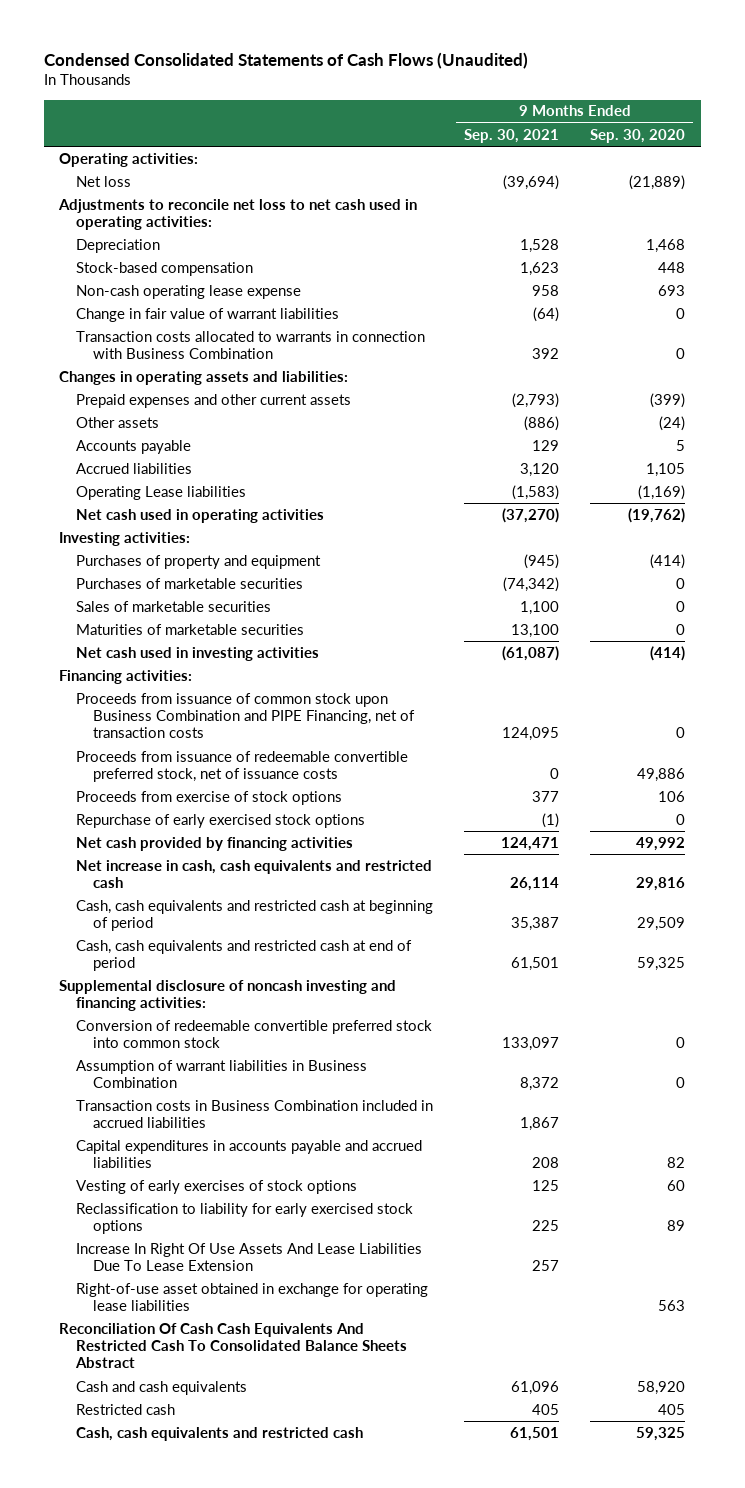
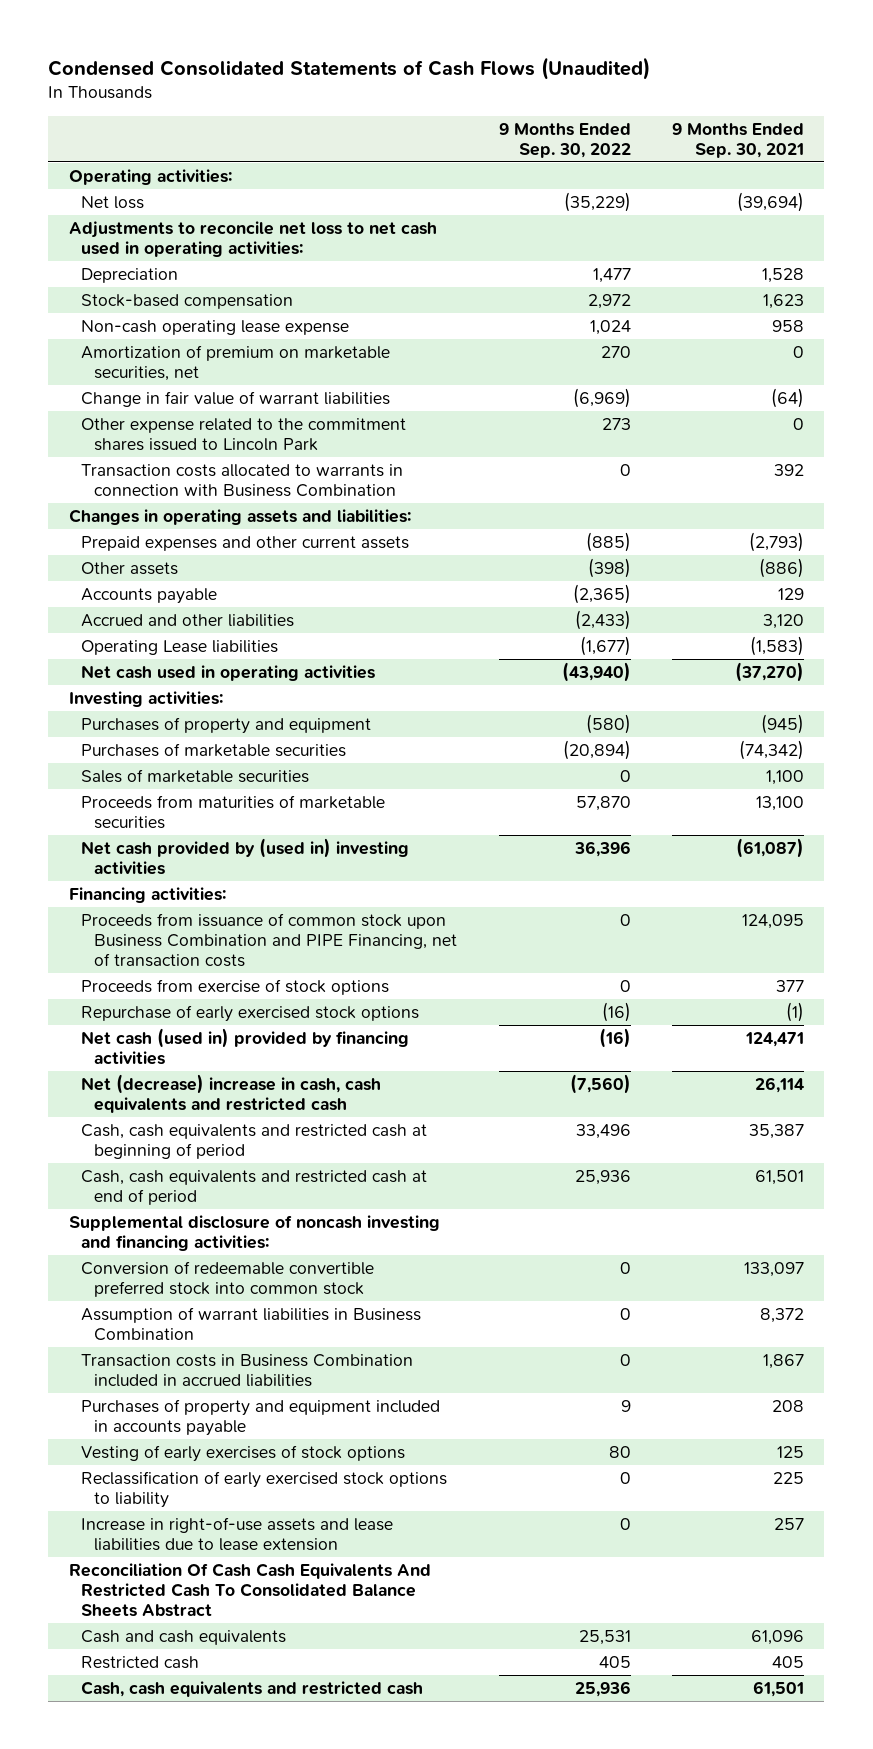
[590,128,686,143] Sep. 30, 2020 -> none
none -> [498,122,631,158] 9 Months Ended Sep. 30, 2022
none -> [81,344,391,382] Amortization of premium on marketable securities, net
none -> [81,417,407,452] Other expense related to the commitment shares issued to Lincoln Park
[76,462,193,474] Accrued liabilities -> [81,613,295,627] Accrued and other liabilities
[76,623,305,635] Maturities of marketable securities -> [81,794,386,830] Proceeds from maturities of marketable securities
[76,646,320,661] Net cash used in investing activities -> [81,837,410,876] Net cash provided by (used in) investing activities
[76,750,409,783] Proceeds from issuance of redeemable convertible preferred stock, net of issuance costs -> none
[76,836,354,851] Net cash provided by financing activities -> [81,1027,410,1066] Net cash (used in) provided by financing activities
[76,859,433,889] Net increase in cash, cash equivalents and restricted cash -> [81,1073,382,1114] Net (decrease) increase in cash, cash equivalents and restricted cash
[76,1139,423,1169] Capital expenditures in accounts payable and accrued liabilities -> none
none -> [81,1398,441,1437] Purchases of property and equipment included in accounts payable
[76,1282,429,1312] Right-of-use asset obtained in exchange for operating lease liabilities -> none
[76,1202,414,1235] Reclassification to liability for early exercised stock options -> [81,1470,448,1509] Reclassification of early exercised stock options to liability
[76,1242,423,1272] Increase In Right Of Use Assets And Lease Liabilities Due To Lease Extension -> [81,1516,394,1552] Increase in right-of-use assets and lease liabilities due to lease extension

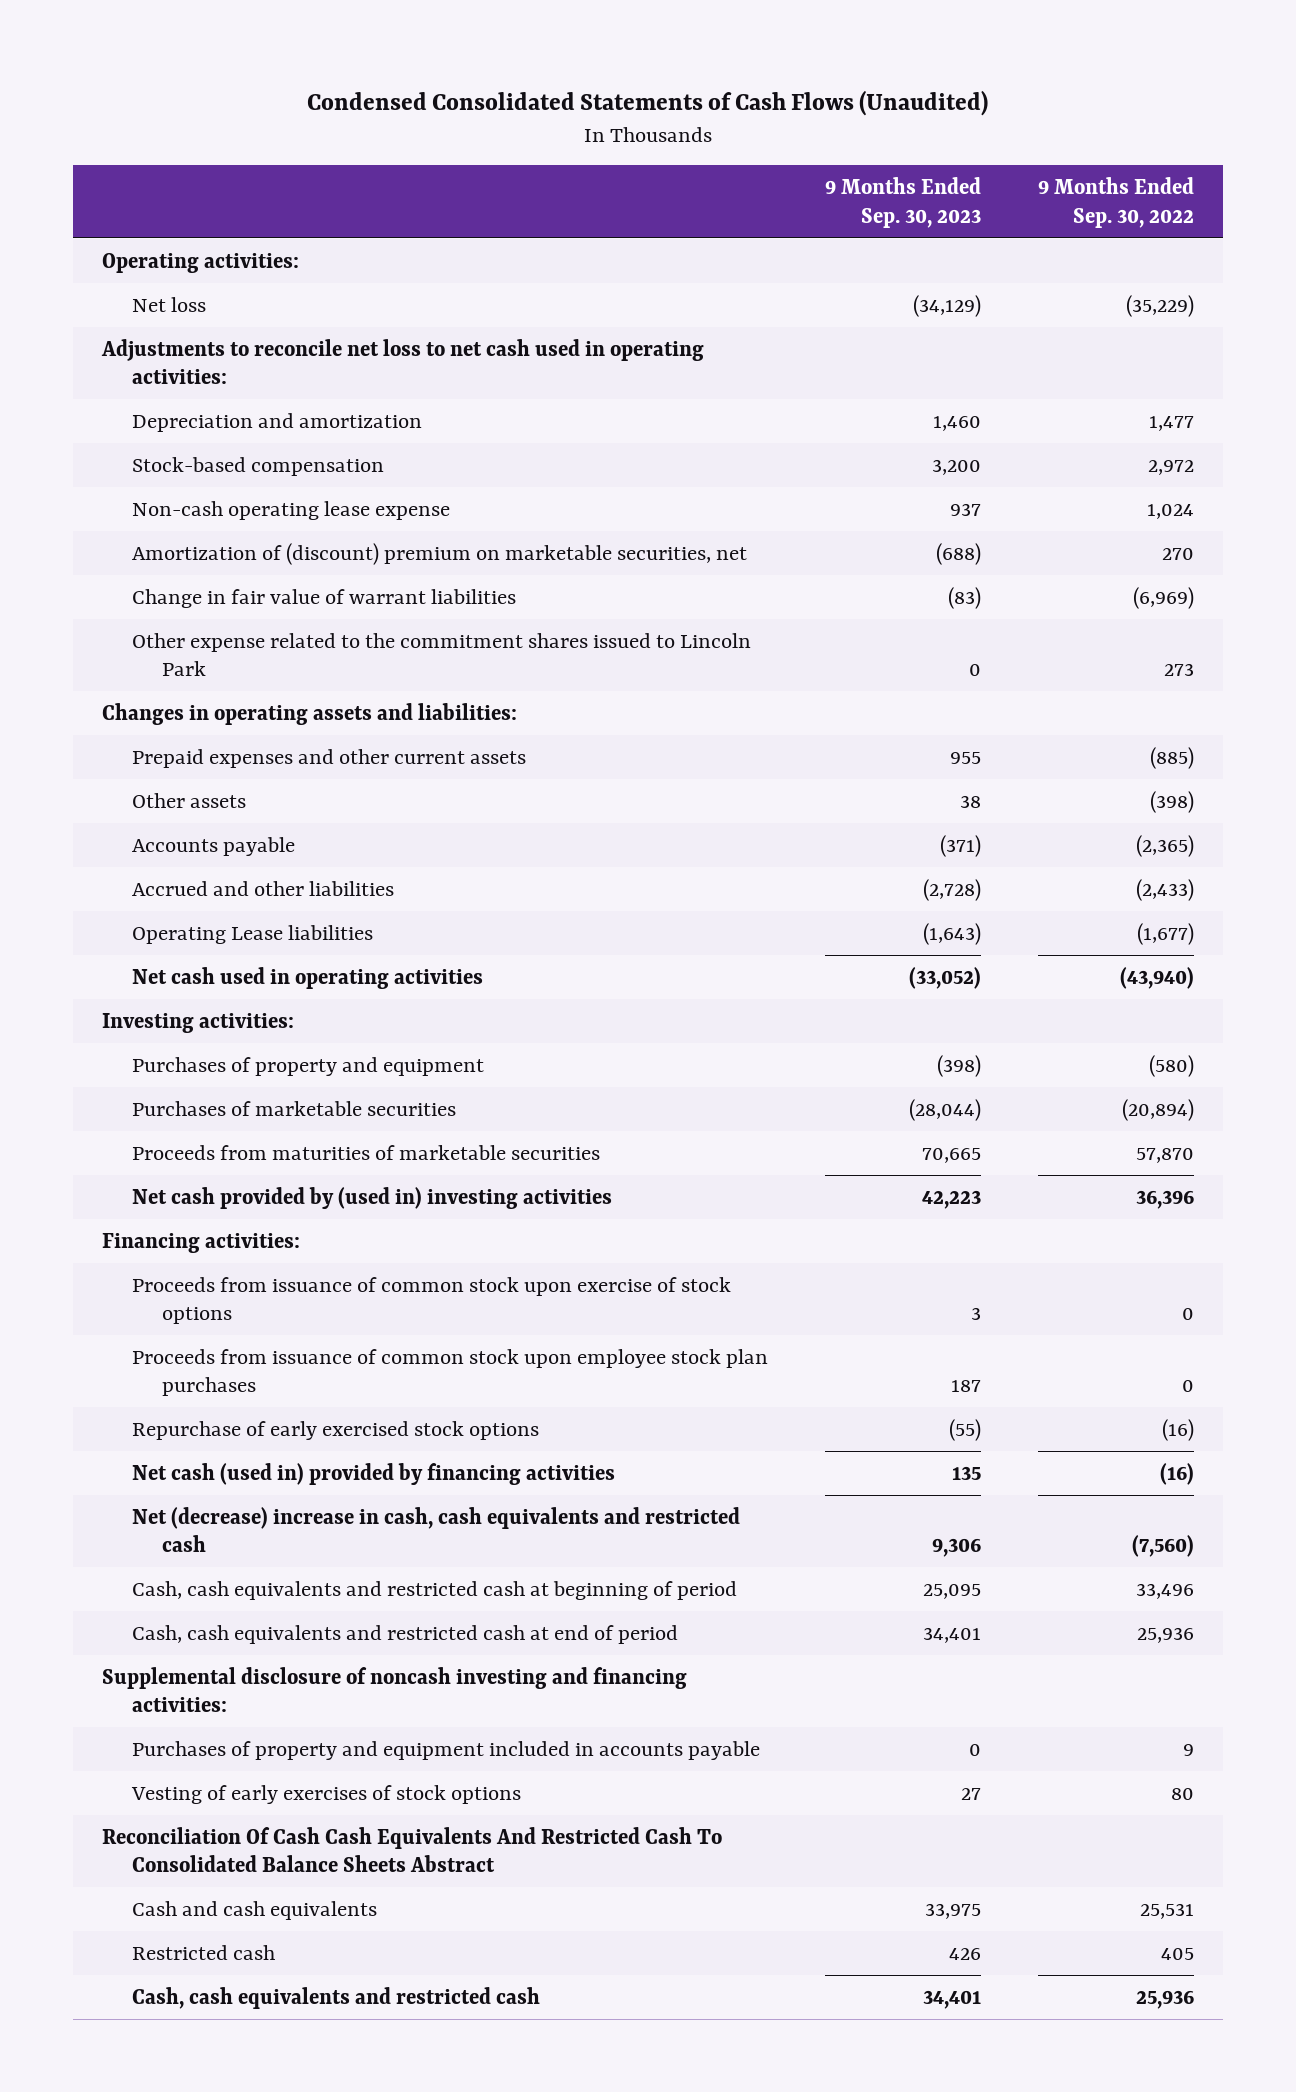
[671,122,804,158] 9 Months Ended Sep. 30, 2021 -> none
none -> [825,177,982,228] 9 Months Ended Sep. 30, 2023
[81,267,179,283] Depreciation -> [131,412,422,432] Depreciation and amortization
[81,344,391,382] Amortization of premium on marketable securities, net -> [131,542,747,565] Amortization of (discount) premium on marketable securities, net
[81,463,404,498] Transaction costs allocated to warrants in connection with Business Combination -> none
[81,768,310,783] Sales of marketable securities -> none
[81,912,458,968] Proceeds from issuance of common stock upon Business Combination and PIPE Financing, net of transaction costs -> none
[81,978,390,995] Proceeds from exercise of stock options -> [131,1276,731,1325] Proceeds from issuance of common stock upon exercise of stock options
none -> [131,1348,768,1397] Proceeds from issuance of common stock upon employee stock plan purchases
[81,1260,375,1298] Conversion of redeemable convertible preferred stock into common stock -> none
[81,1306,422,1342] Assumption of warrant liabilities in Business Combination -> none
[81,1353,414,1388] Transaction costs in Business Combination included in accrued liabilities -> none
[81,1470,448,1509] Reclassification of early exercised stock options to liability -> none
[81,1516,394,1552] Increase in right-of-use assets and lease liabilities due to lease extension -> none

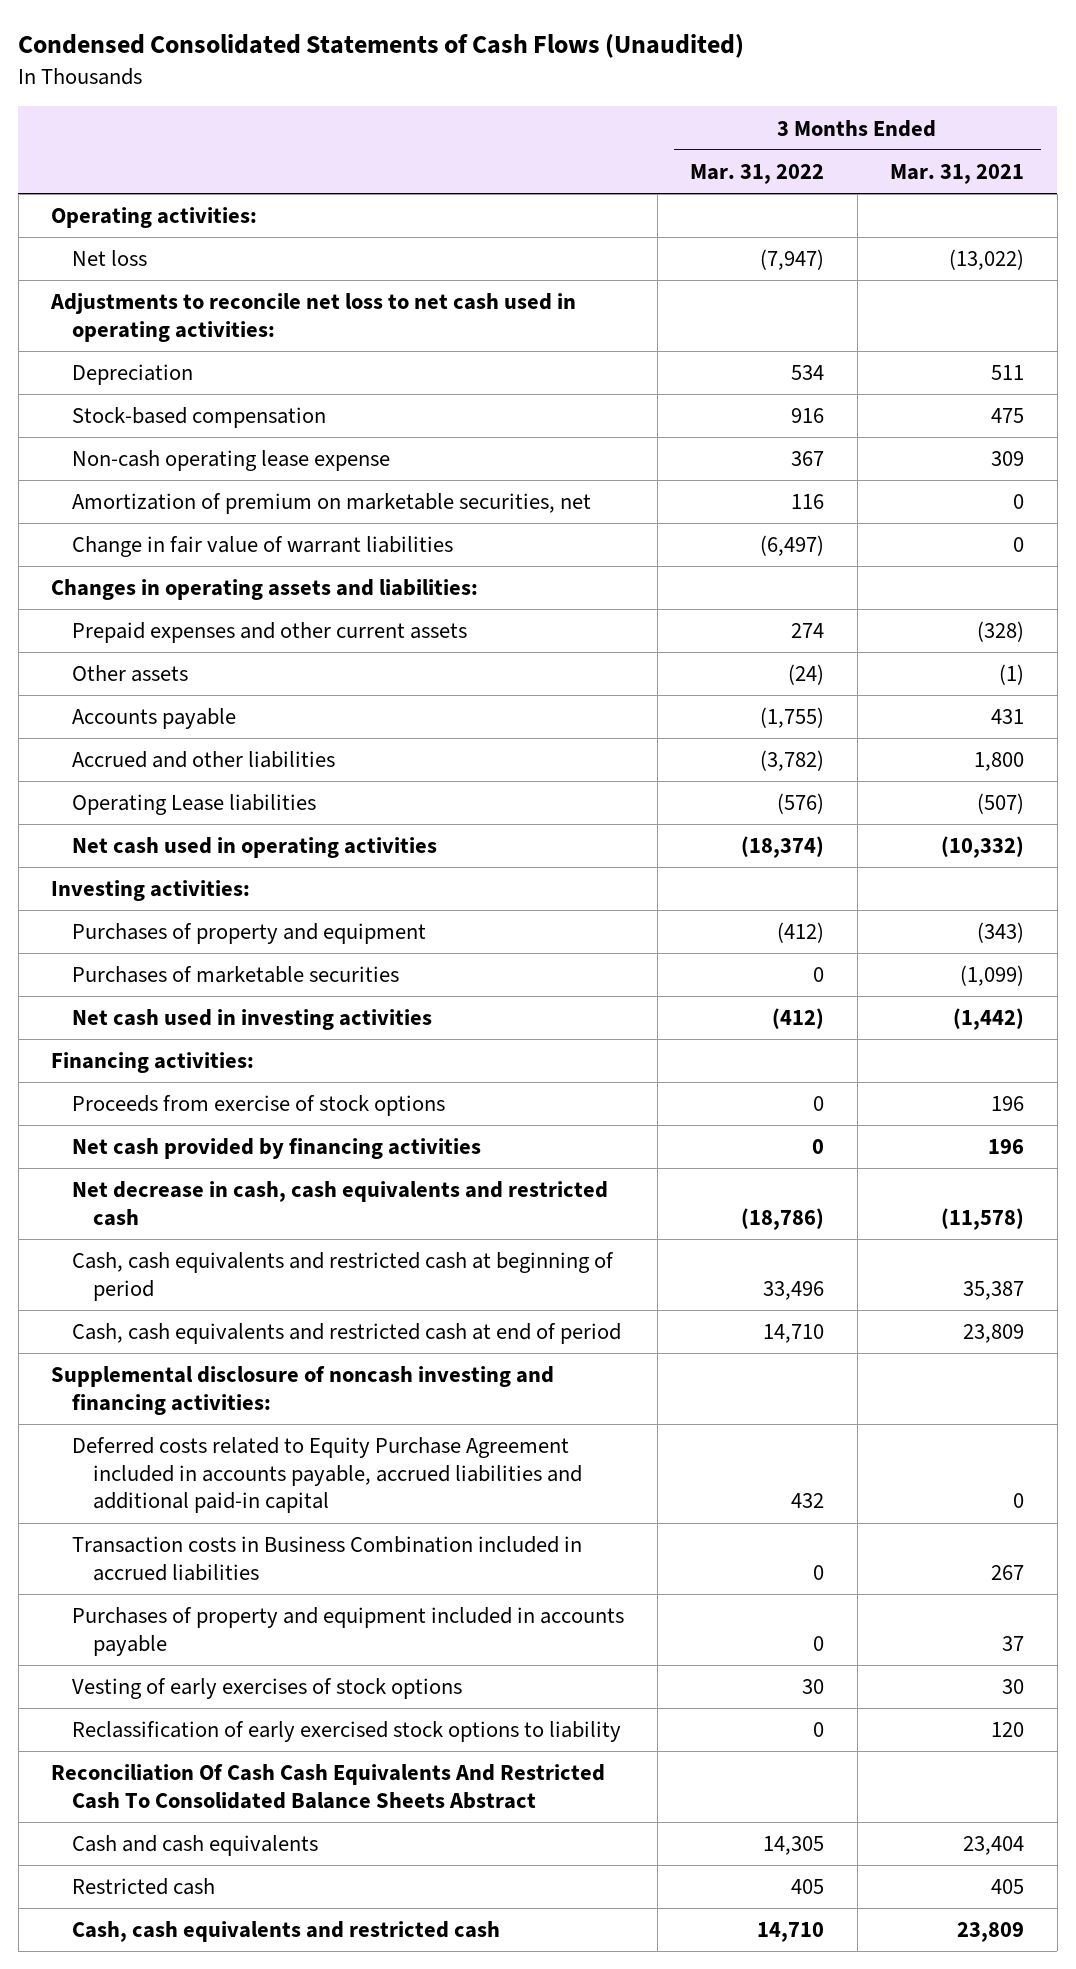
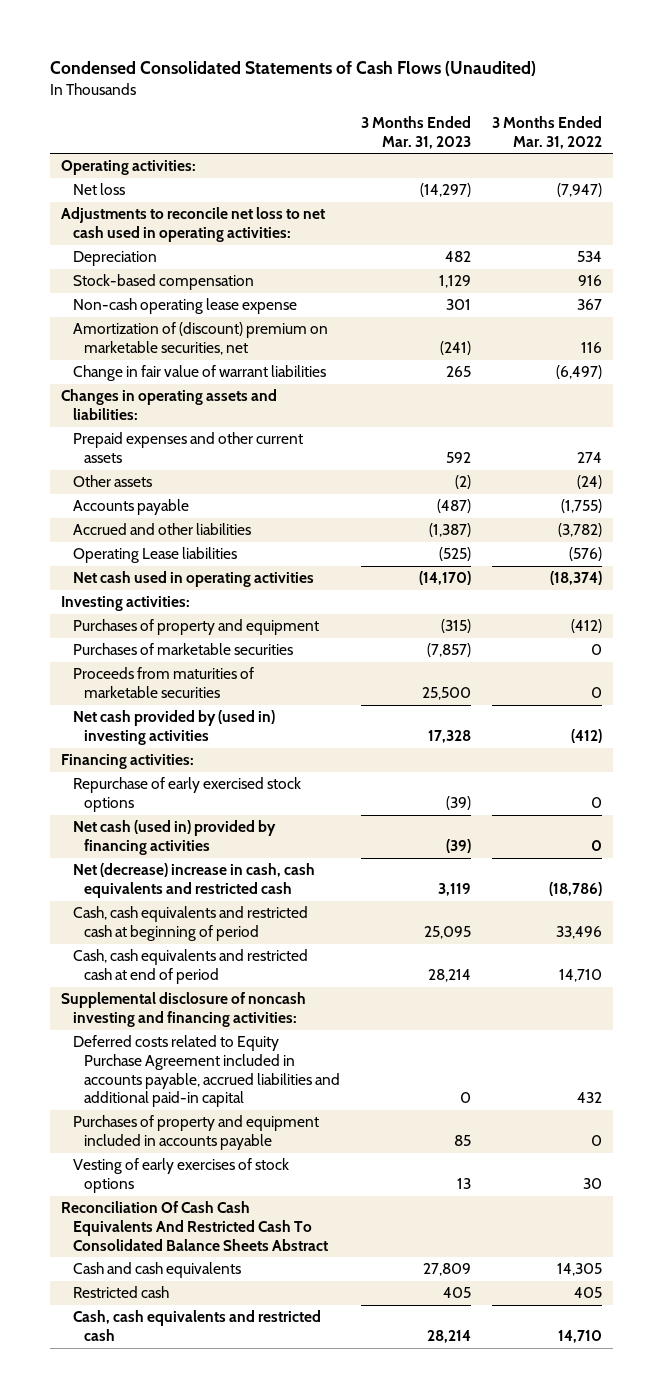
[890,163,1025,184] Mar. 31, 2021 -> none
none -> [361,116,472,149] 3 Months Ended Mar. 31, 2023
[72,493,592,515] Amortization of premium on marketable securities, net -> [72,322,328,356] Amortization of (discount) premium on marketable securities, net
none -> [72,667,254,699] Proceeds from maturities of marketable securities
[72,1009,433,1031] Net cash used in investing activities -> [72,710,275,746] Net cash provided by (used in) investing activities
[72,1095,446,1117] Proceeds from exercise of stock options -> none
none -> [72,777,301,813] Repurchase of early exercised stock options
[72,1138,482,1160] Net cash provided by financing activities -> [72,820,276,856] Net cash (used in) provided by financing activities
[72,1181,609,1226] Net decrease in cash, cash equivalents and restricted cash -> [72,863,315,899] Net (decrease) increase in cash, cash equivalents and restricted cash
[72,1536,583,1581] Transaction costs in Business Combination included in accrued liabilities -> none
[72,1721,622,1743] Reclassification of early exercised stock options to liability -> none

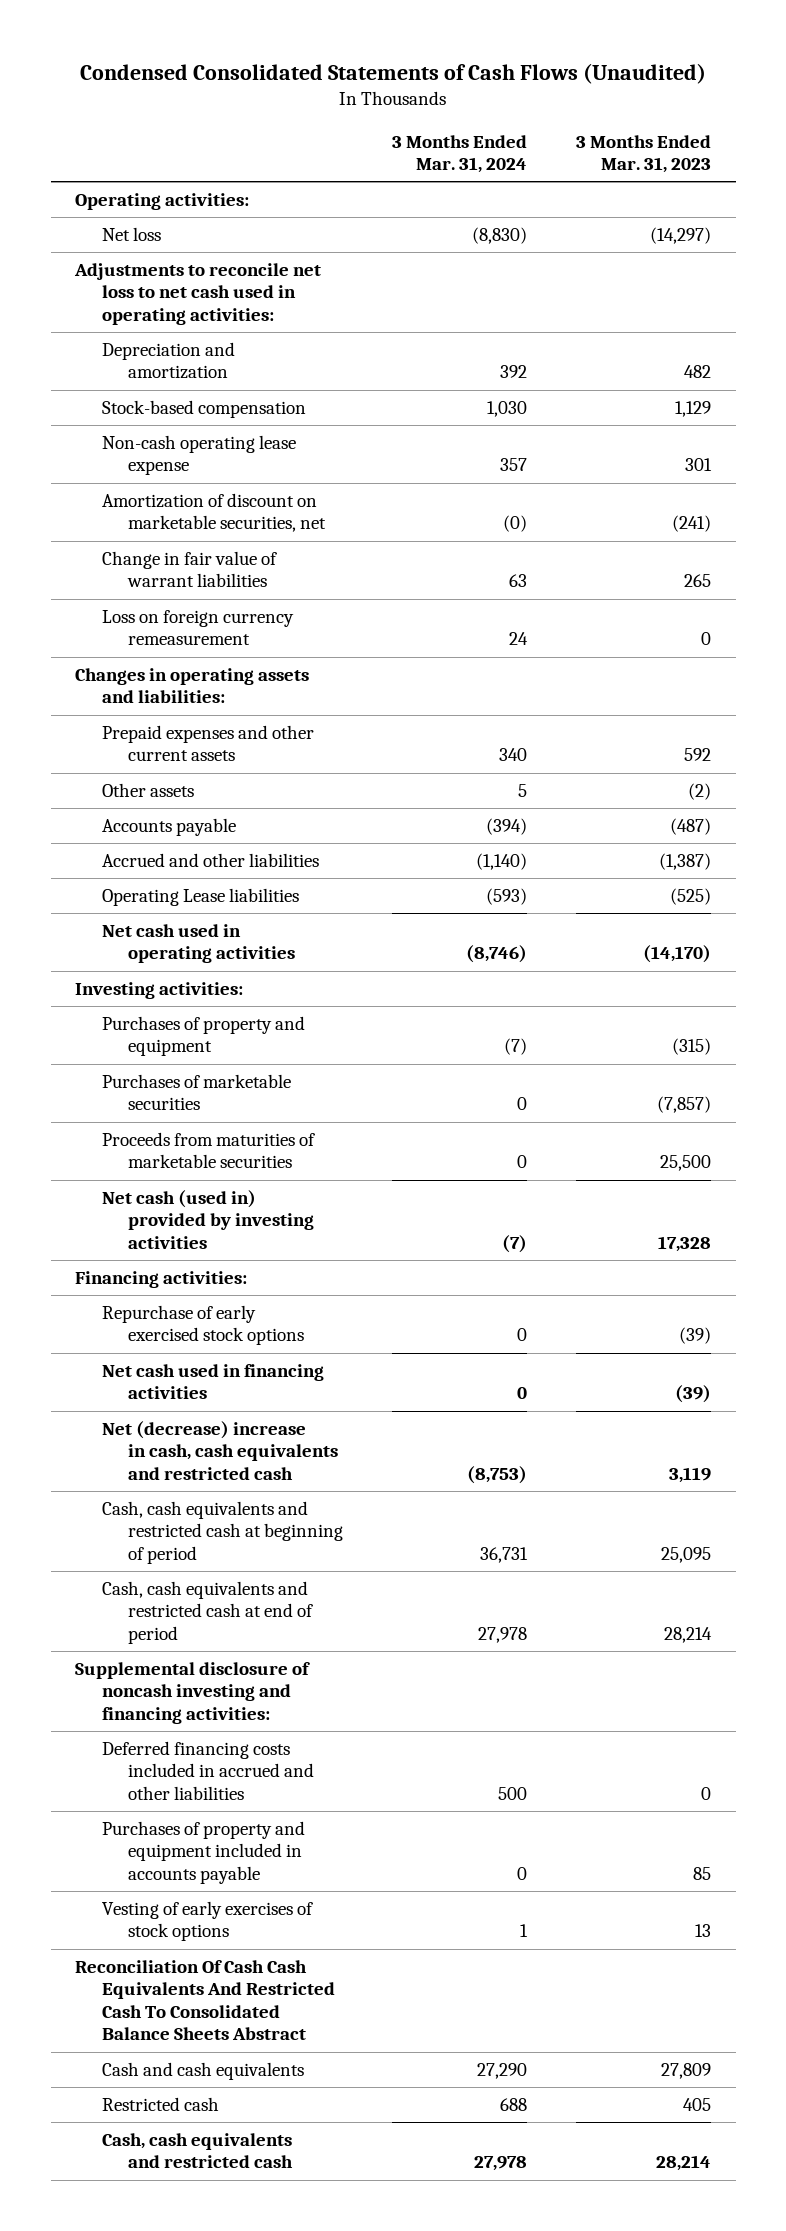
[492,116,603,149] 3 Months Ended Mar. 31, 2022 -> none
none -> [392,134,528,173] 3 Months Ended Mar. 31, 2024
[72,251,157,267] Depreciation -> [101,341,235,380] Depreciation and amortization
[72,322,328,356] Amortization of (discount) premium on marketable securities, net -> [101,492,327,533] Amortization of discount on marketable securities, net
none -> [101,609,294,646] Loss on foreign currency remeasurement
[72,710,275,746] Net cash provided by (used in) investing activities -> [101,1189,315,1249] Net cash (used in) provided by investing activities
[72,820,276,856] Net cash (used in) provided by financing activities -> [101,1363,324,1400] Net cash used in financing activities
[72,1035,341,1108] Deferred costs related to Equity Purchase Agreement included in accounts payable, accrued liabilities and additional paid-in capital -> none
none -> [101,1740,315,1800] Deferred financing costs included in accrued and other liabilities

